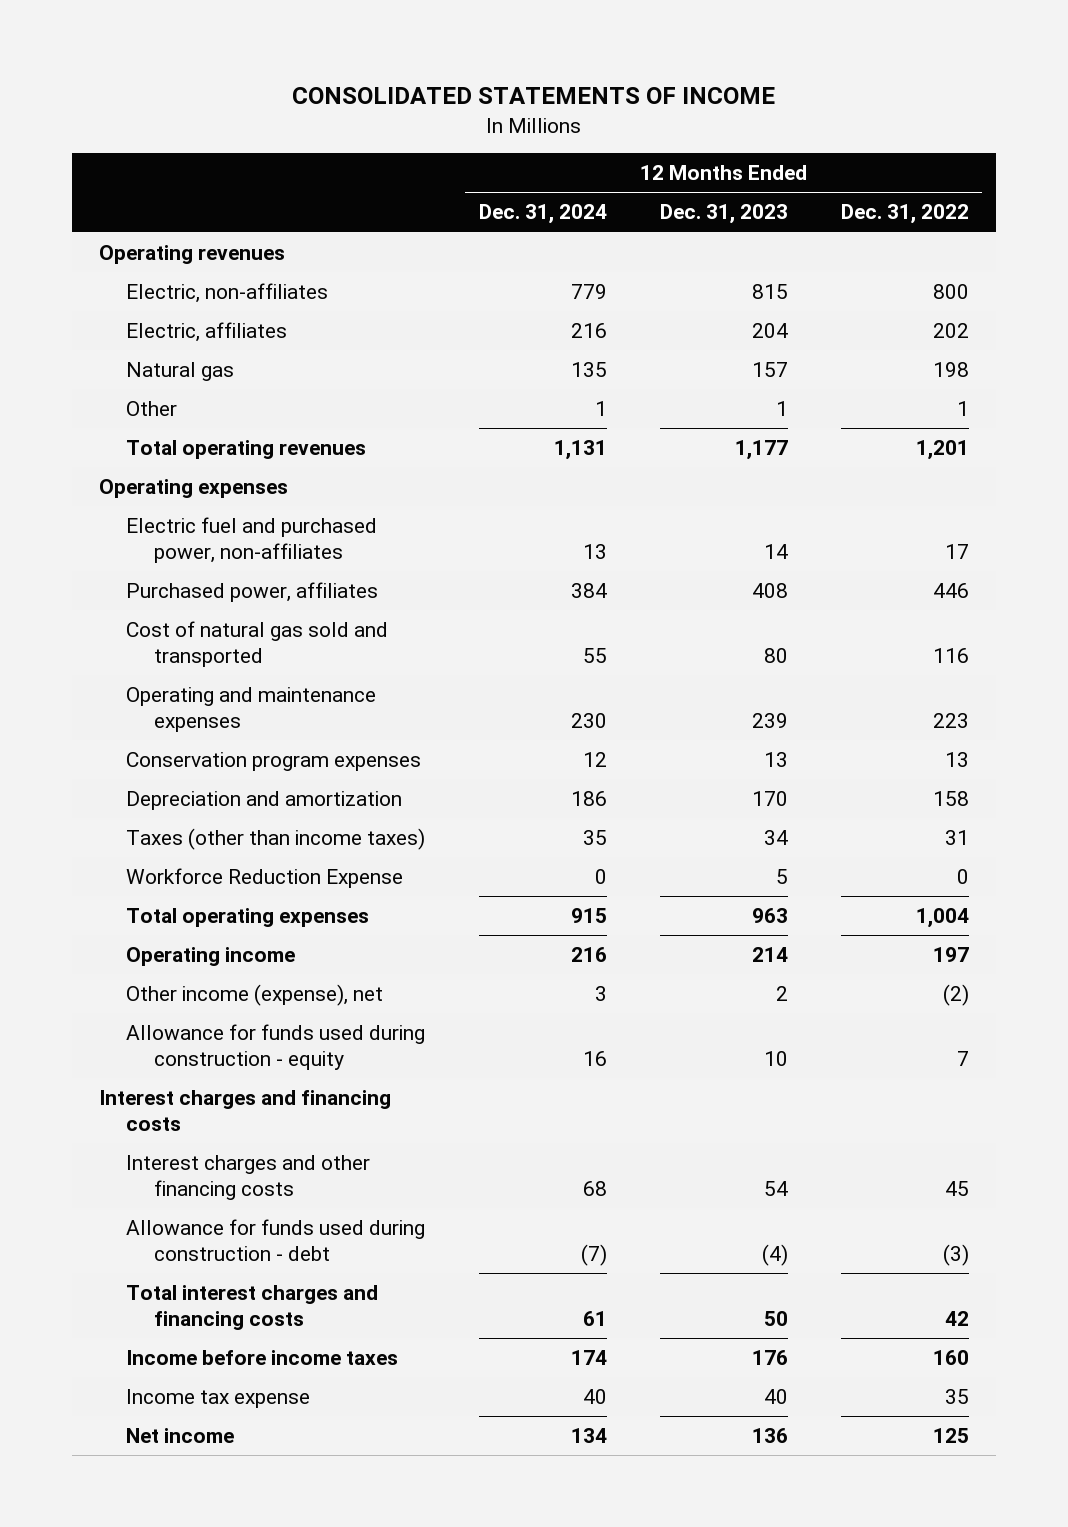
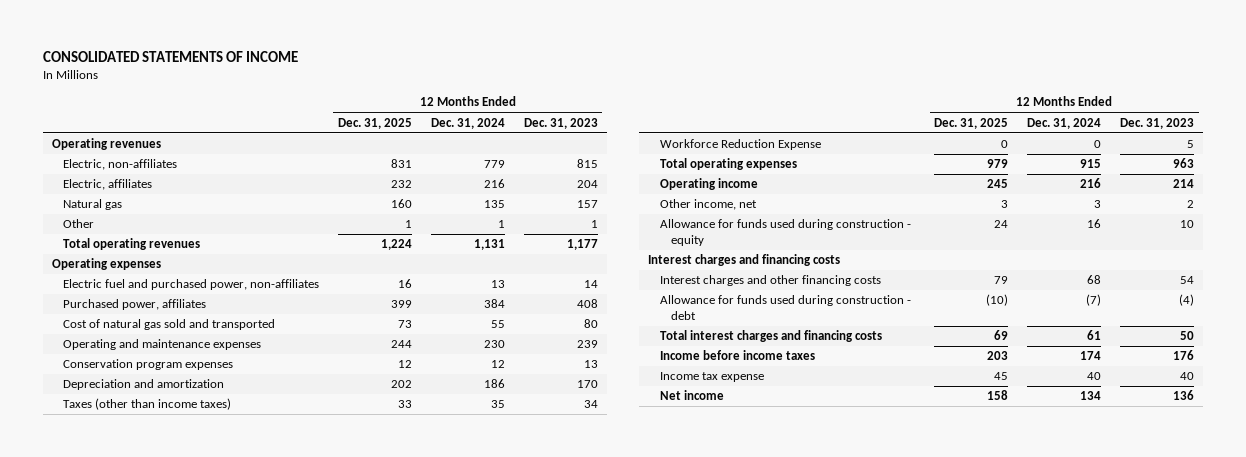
[841,204,970,225] Dec. 31, 2022 -> none
none -> [338,117,413,129] Dec. 31, 2025
[126,983,384,1006] Other income (expense), net -> [659,199,757,211] Other income, net

